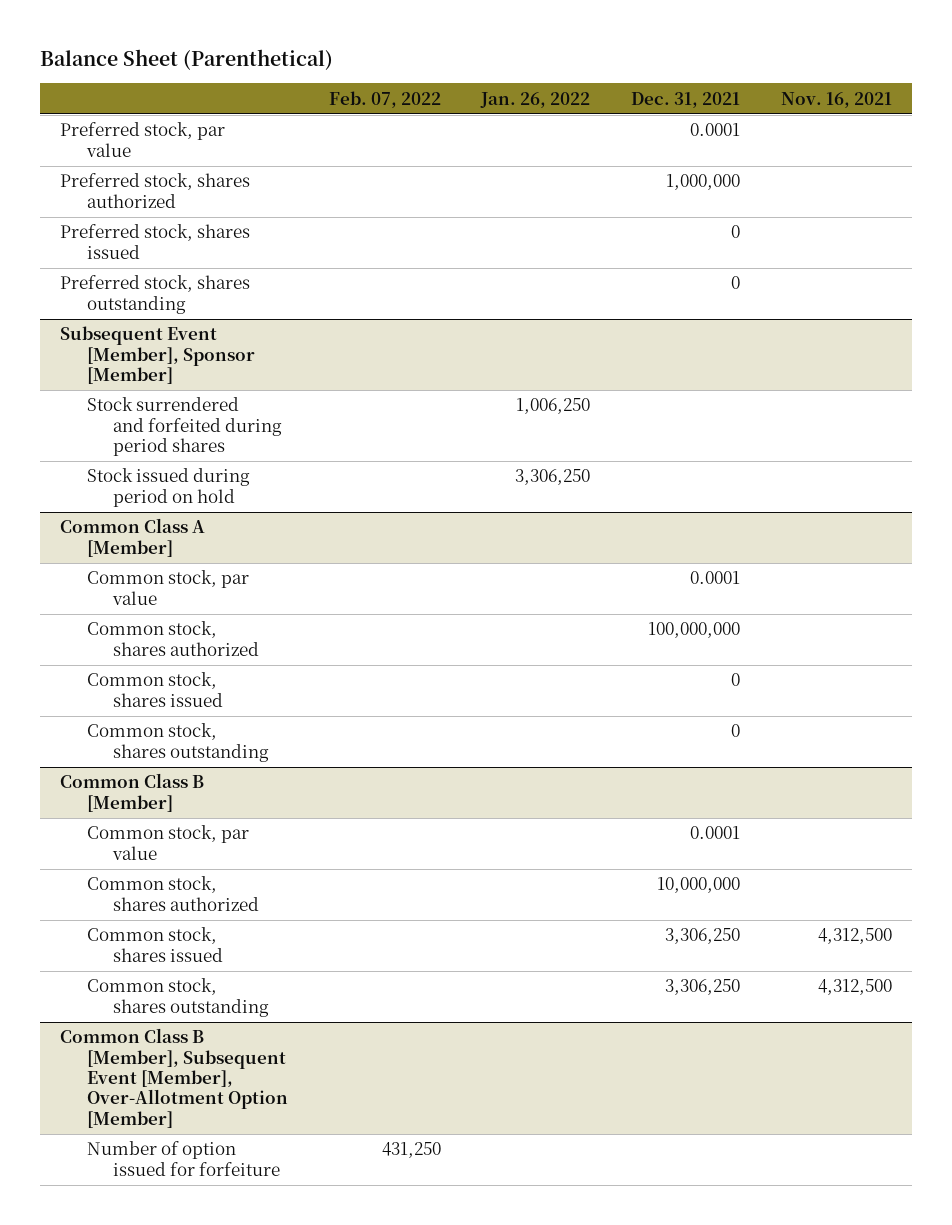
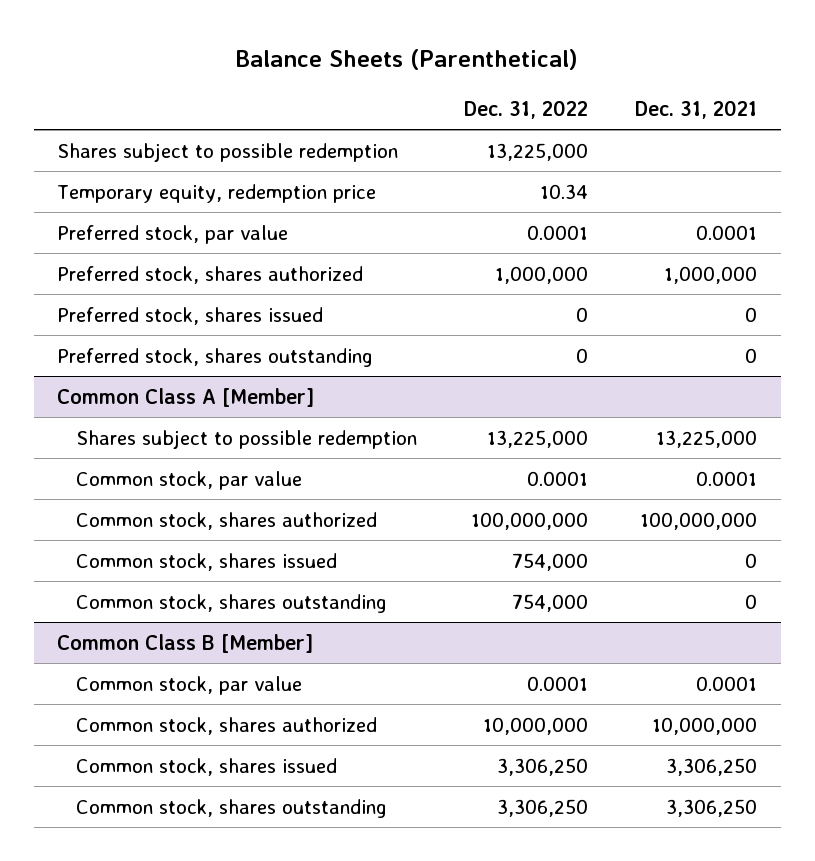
[39,49,333,71] Balance Sheet (Parenthetical) -> [235,48,579,70] Balance Sheets (Parenthetical)
[328,90,441,108] Feb. 07, 2022 -> none
[480,91,591,108] Jan. 26, 2022 -> none
[781,91,893,108] Nov. 16, 2021 -> none
none -> [463,99,588,119] Dec. 31, 2022
none -> [57,142,399,162] Shares subject to possible redemption
none -> [57,183,377,203] Temporary equity, redemption price
[60,326,255,385] Subsequent Event [Member], Sponsor [Member] -> none
[86,397,283,457] Stock surrendered and forfeited during period shares -> none
[86,468,250,507] Stock issued during period on hold -> none
none -> [75,429,417,449] Shares subject to possible redemption
[60,1028,288,1128] Common Class B [Member], Subsequent Event [Member], Over-Allotment Option [Member] -> none
[86,1141,281,1176] Number of option issued for forfeiture -> none

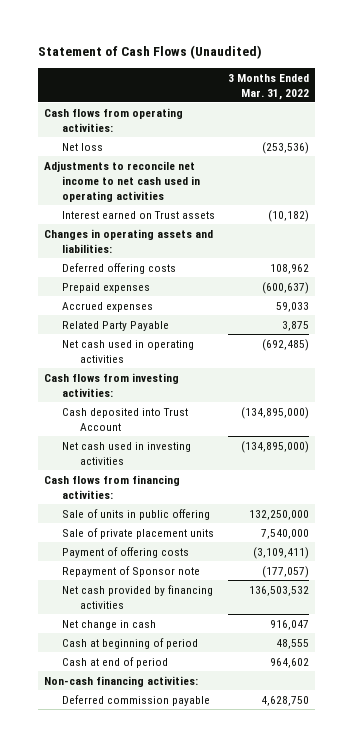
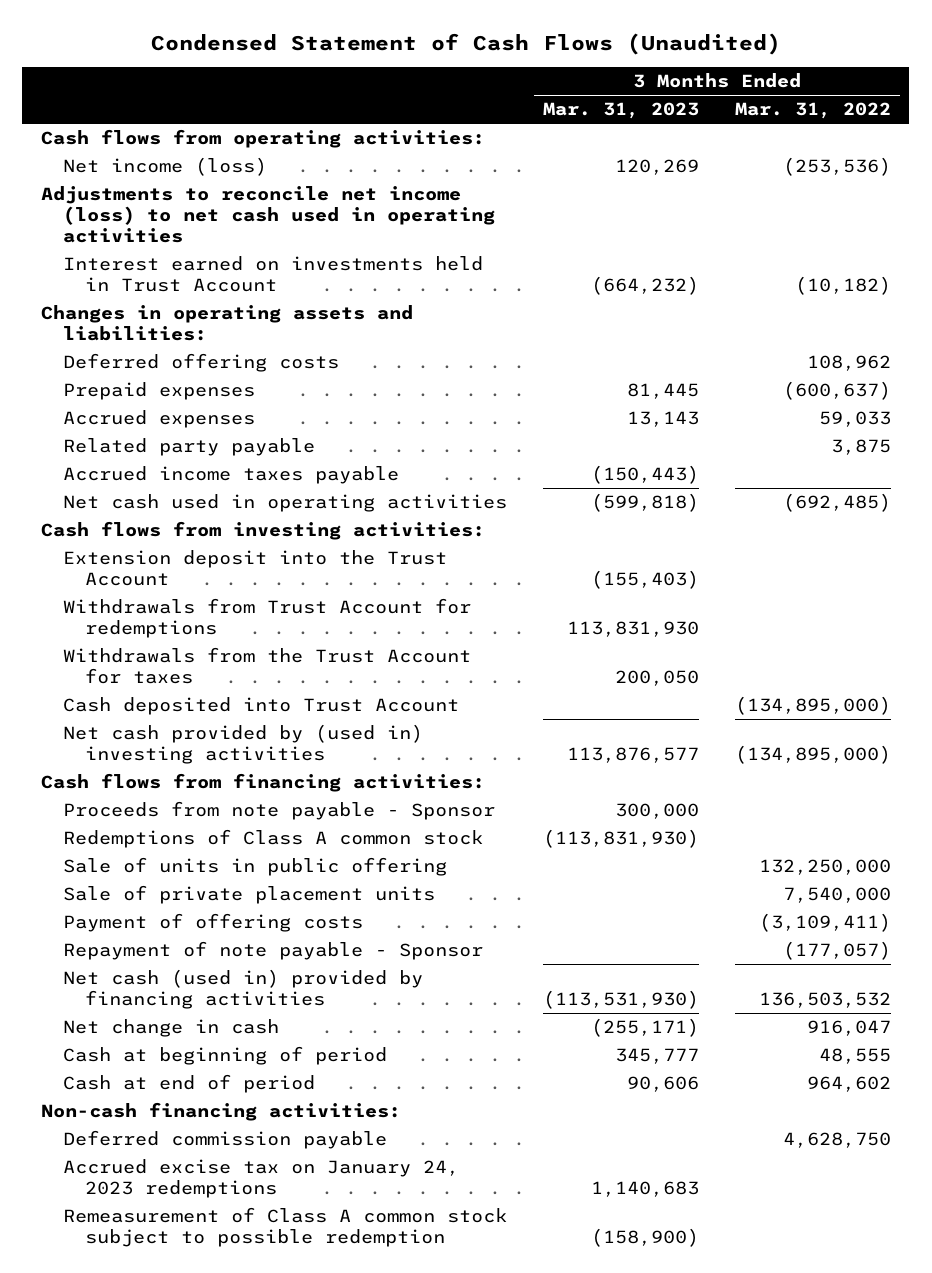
[38,45,263,60] Statement of Cash Flows (Unaudited) -> [150,32,781,55] Condensed Statement of Cash Flows (Unaudited)
none -> [543,102,700,120] Mar. 31, 2023
[62,142,104,151] Net loss -> [62,157,267,177] Net income (loss)
[44,160,201,202] Adjustments to reconcile net income to net cash used in operating activities -> [40,186,495,243] Adjustments to reconcile net income (loss) to net cash used in operating activities
[62,210,216,219] Interest earned on Trust assets -> [62,256,483,292] Interest earned on investments held in Trust Account
[62,320,170,331] Related Party Payable -> [62,438,315,457] Related party payable
none -> [62,466,399,485] Accrued income taxes payable
none -> [62,550,447,586] Extension deposit into the Trust Account
none -> [62,598,471,638] Withdrawals from Trust Account for redemptions
none -> [62,647,471,684] Withdrawals from the Trust Account for taxes
[62,441,192,465] Net cash used in investing activities -> [62,724,423,764] Net cash provided by (used in) investing activities
none -> [62,801,495,821] Proceeds from note payable - Sponsor
none -> [62,829,483,849] Redemptions of Class A common stock
[62,565,201,577] Repayment of Sponsor note -> [62,941,483,961] Repayment of note payable - Sponsor
[62,584,214,609] Net cash provided by financing activities -> [62,969,423,1009] Net cash (used in) provided by financing activities
none -> [62,1159,459,1198] Accrued excise tax on January 24, 2023 redemptions
none -> [62,1207,507,1247] Remeasurement of Class A common stock subject to possible redemption

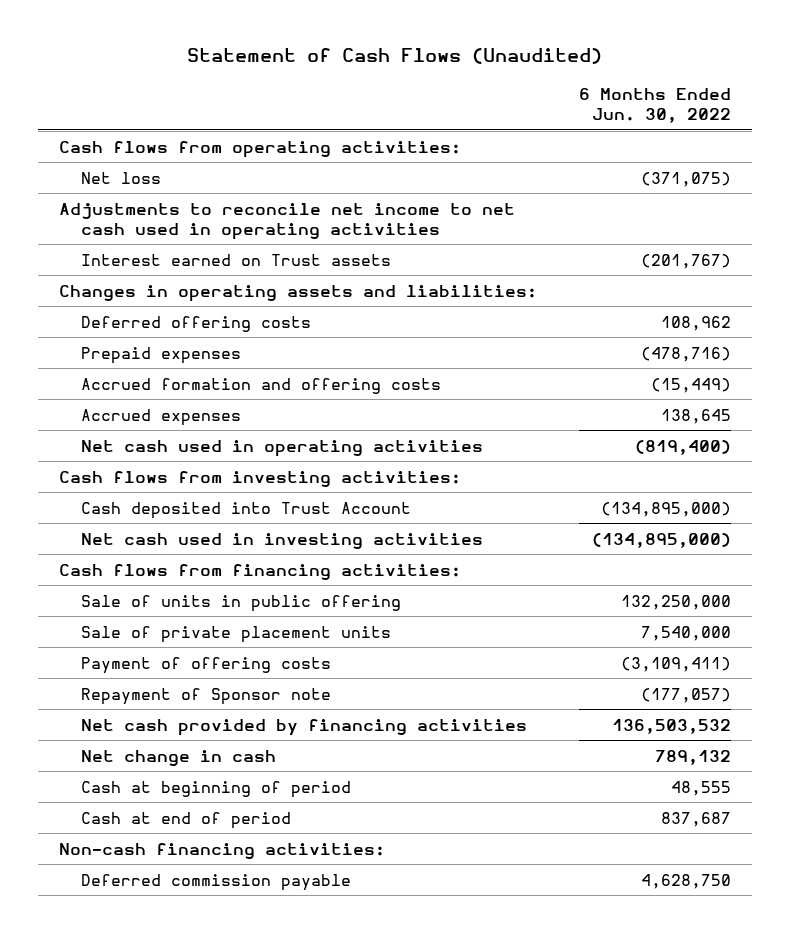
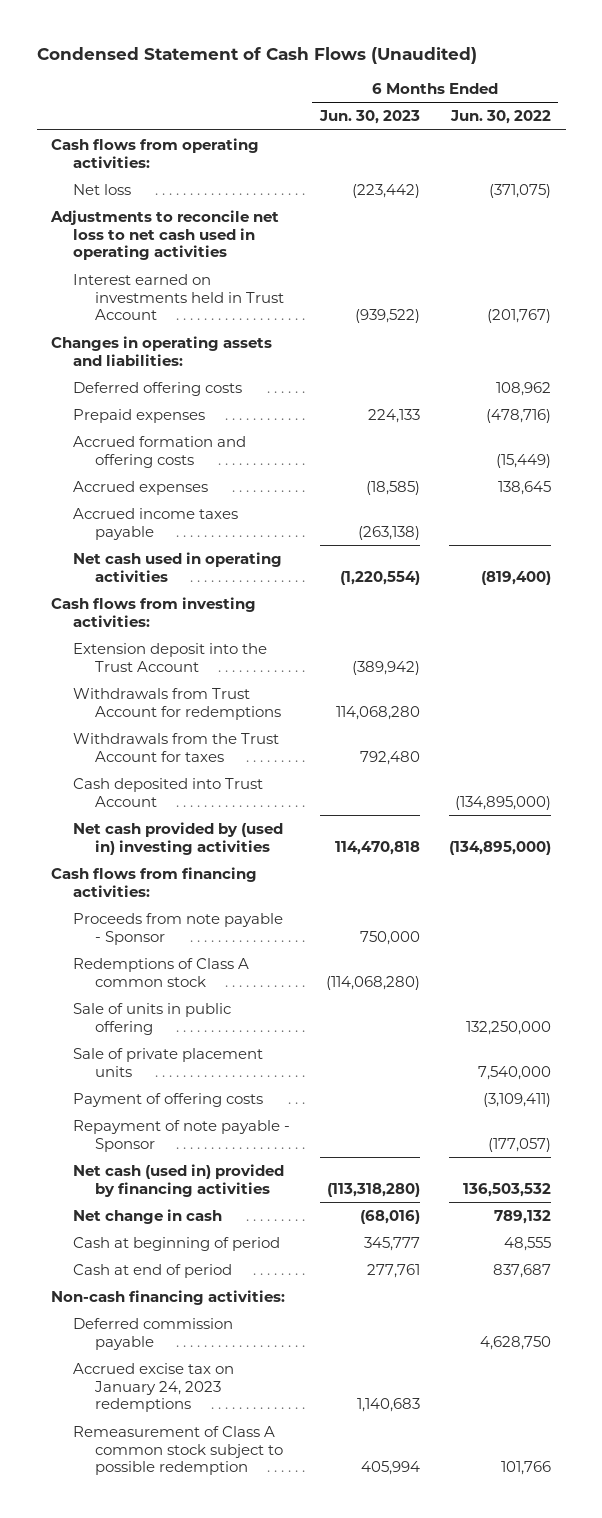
[186,48,602,65] Statement of Cash Flows (Unaudited) -> [36,46,477,64] Condensed Statement of Cash Flows (Unaudited)
none -> [318,110,420,125] Jun. 30, 2023
[58,202,515,240] Adjustments to reconcile net income to net cash used in operating activities -> [50,209,280,261] Adjustments to reconcile net loss to net cash used in operating activities
[81,253,392,266] Interest earned on Trust assets -> [73,273,285,321] Interest earned on investments held in Trust Account
none -> [73,507,239,540] Accrued income taxes payable
none -> [73,642,268,672] Extension deposit into the Trust Account
none -> [73,687,282,720] Withdrawals from Trust Account for redemptions
none -> [73,732,280,762] Withdrawals from the Trust Account for taxes
[81,532,484,549] Net cash used in investing activities -> [73,821,284,855] Net cash provided by (used in) investing activities
none -> [73,912,284,945] Proceeds from note payable - Sponsor
none -> [73,957,250,987] Redemptions of Class A common stock
[81,687,332,705] Repayment of Sponsor note -> [73,1119,291,1152] Repayment of note payable - Sponsor
[81,718,528,736] Net cash provided by financing activities -> [73,1163,285,1197] Net cash (used in) provided by financing activities
none -> [73,1362,235,1413] Accrued excise tax on January 24, 2023 redemptions
none -> [73,1425,284,1476] Remeasurement of Class A common stock subject to possible redemption

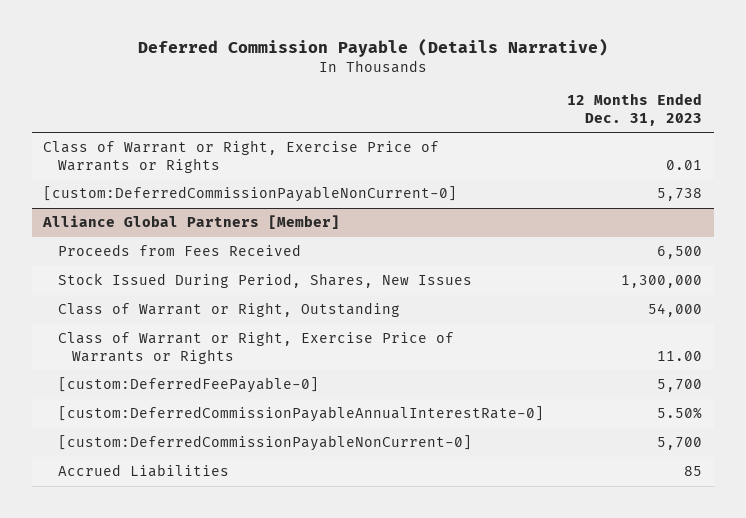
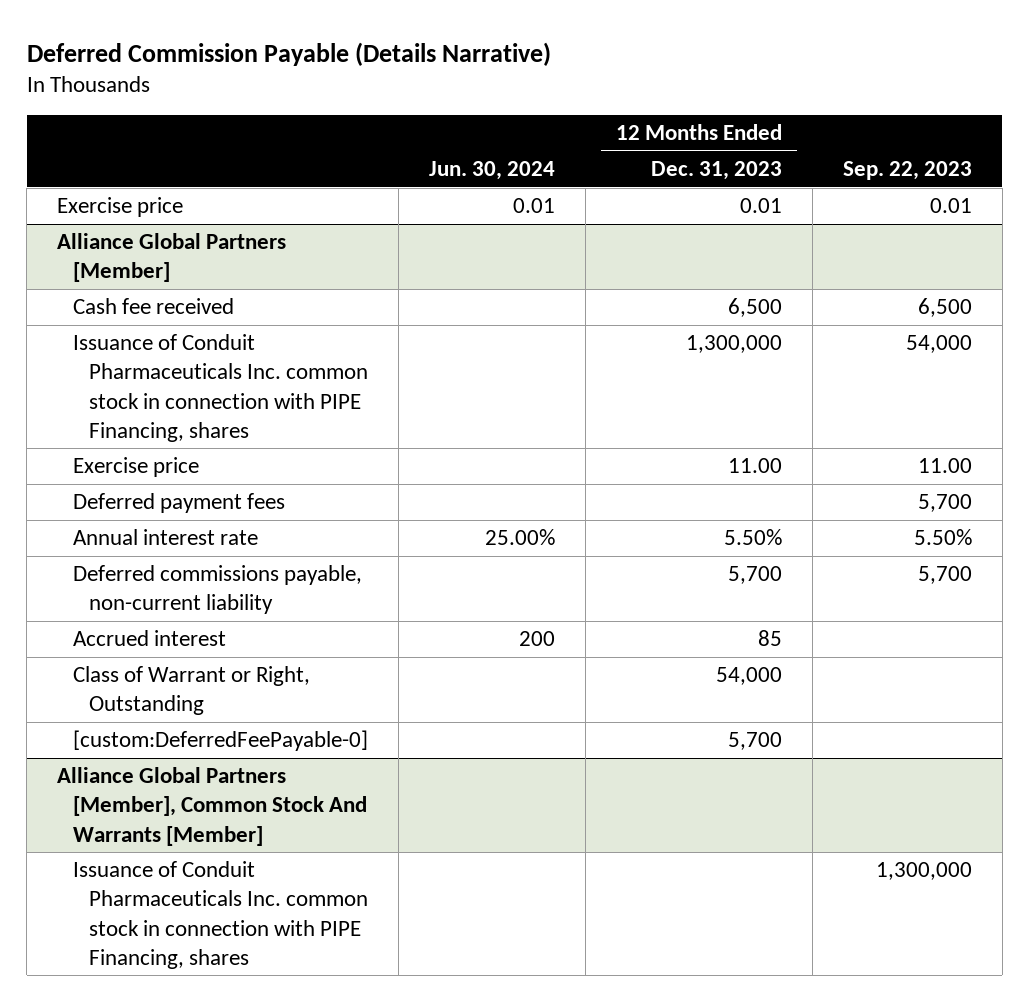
none -> [429,161,556,181] Jun. 30, 2024
none -> [842,161,972,181] Sep. 22, 2023
[43,186,458,203] [custom:DeferredCommissionPayableNonCurrent-0] -> none
[43,140,440,173] Class of Warrant or Right, Exercise Price of Warrants or Rights -> [56,197,183,218] Exercise price
[57,244,301,257] Proceeds from Fees Received -> [73,298,235,315] Cash fee received
[57,273,472,289] Stock Issued During Period, Shares, New Issues -> [73,334,369,442] Issuance of Conduit Pharmaceuticals Inc. common stock in connection with PIPE Financing, shares
none -> [73,457,200,478] Exercise price
none -> [73,493,286,514] Deferred payment fees
none -> [73,529,259,546] Annual interest rate
none -> [73,565,363,615] Deferred commissions payable, non-current liability
none -> [73,630,227,647] Accrued interest
[57,331,454,364] Class of Warrant or Right, Exercise Price of Warrants or Rights -> none
[57,406,544,423] [custom:DeferredCommissionPayableAnnualInterestRate-0] -> none
[57,435,472,452] [custom:DeferredCommissionPayableNonCurrent-0] -> none
[57,464,229,478] Accrued Liabilities -> none
none -> [56,767,368,846] Alliance Global Partners [Member], Common Stock And Warrants [Member]
none -> [73,861,369,969] Issuance of Conduit Pharmaceuticals Inc. common stock in connection with PIPE Financing, shares

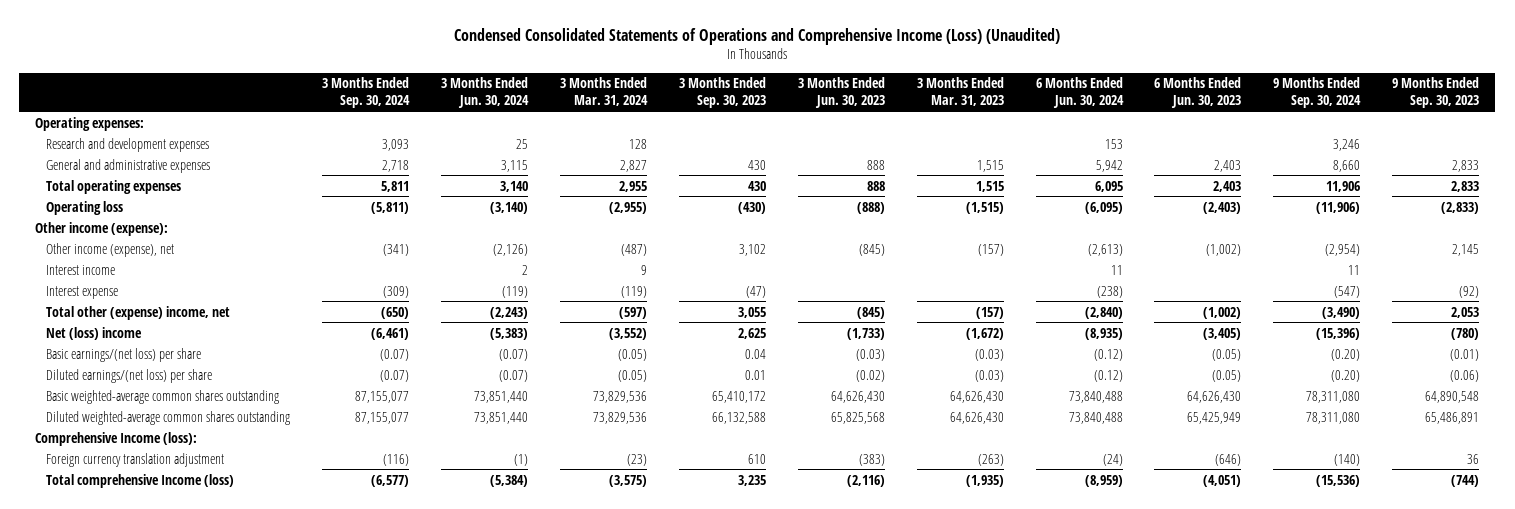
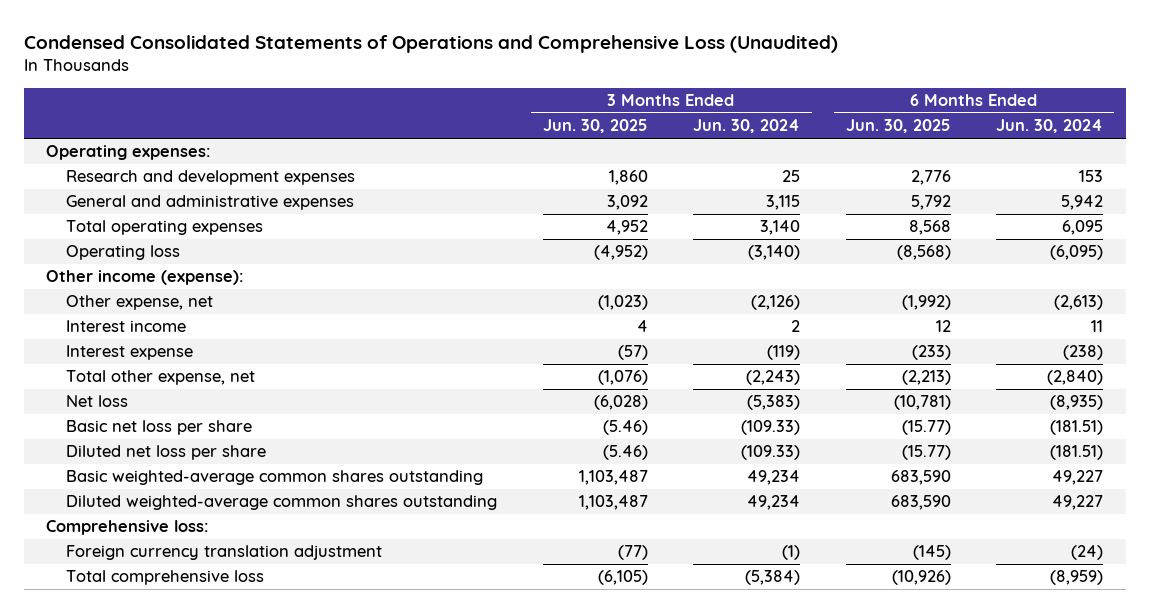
[454,27,1061,45] Condensed Consolidated Statements of Operations and Comprehensive Income (Loss) (Unaudited) -> [23,35,838,54] Condensed Consolidated Statements of Operations and Comprehensive Loss (Unaudited)
[322,77,411,109] 3 Months Ended Sep. 30, 2024 -> none
[559,77,648,107] 3 Months Ended Mar. 31, 2024 -> none
[678,77,766,109] 3 Months Ended Sep. 30, 2023 -> none
[797,77,885,109] 3 Months Ended Jun. 30, 2023 -> none
[916,77,1004,107] 3 Months Ended Mar. 31, 2023 -> none
[1154,77,1242,109] 6 Months Ended Jun. 30, 2023 -> none
[1273,77,1362,109] 9 Months Ended Sep. 30, 2024 -> none
[1392,77,1480,109] 9 Months Ended Sep. 30, 2023 -> none
none -> [542,119,648,134] Jun. 30, 2025
none -> [845,119,951,134] Jun. 30, 2025
[46,242,175,257] Other income (expense), net -> [66,295,214,311] Other expense, net
[46,305,231,320] Total other (expense) income, net -> [66,370,256,386] Total other expense, net
[46,326,143,340] Net (loss) income -> [66,395,129,408] Net loss
[46,347,202,362] Basic earnings/(net loss) per share -> [66,420,253,436] Basic net loss per share
[499,348,529,361] (0.07) -> [741,420,801,436] (109.33)
[1093,348,1123,361] (0.12) -> [1050,420,1104,436] (181.51)
[46,368,213,383] Diluted earnings/(net loss) per share -> [66,445,267,461] Diluted net loss per share
[499,369,529,382] (0.07) -> [741,445,801,461] (109.33)
[1093,369,1123,382] (0.12) -> [1050,445,1104,461] (181.51)
[474,390,529,403] 73,851,440 -> [747,470,801,486] 49,234
[1068,390,1123,403] 73,840,488 -> [1052,470,1104,486] 49,227
[474,411,529,424] 73,851,440 -> [747,495,801,511] 49,234
[1068,411,1123,424] 73,840,488 -> [1052,495,1104,511] 49,227
[35,431,198,446] Comprehensive Income (loss): -> [46,520,210,536] Comprehensive loss:
[46,473,235,488] Total comprehensive Income (loss) -> [66,570,265,586] Total comprehensive loss

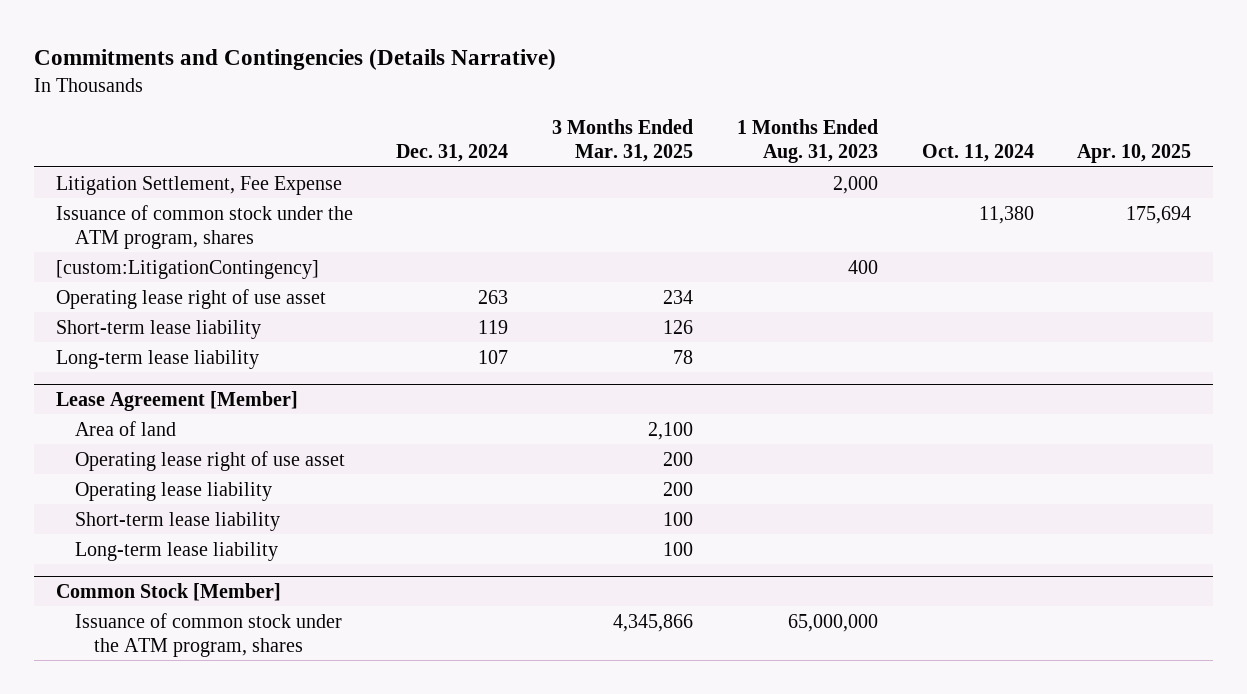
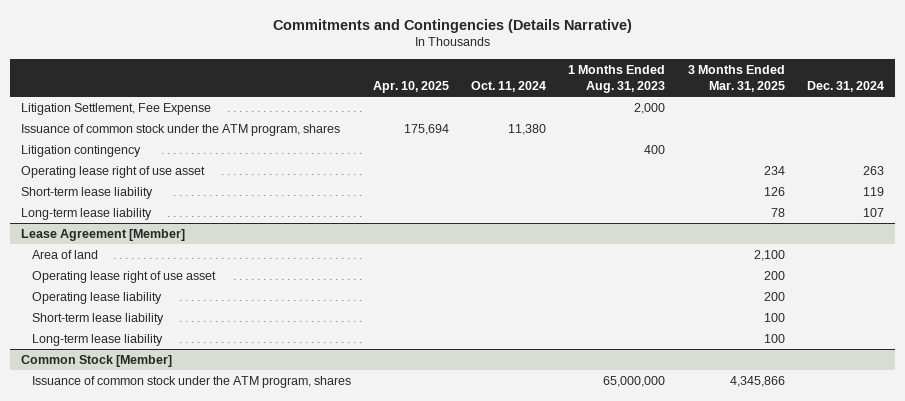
[55,259,319,279] [custom:LitigationContingency] -> [21,144,142,157] Litigation contingency

